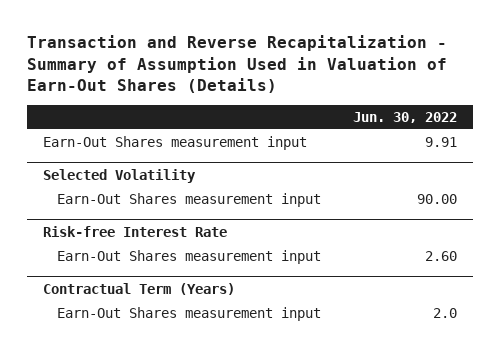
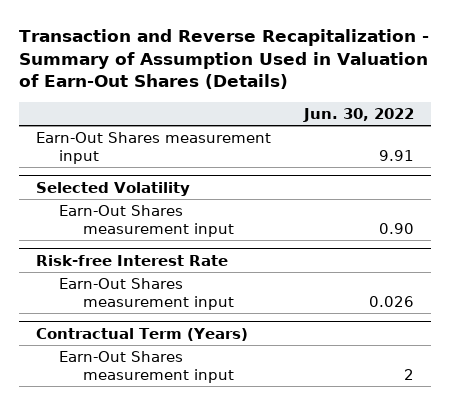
[417,194,458,205] 90.00 -> [379,222,415,234] 0.90
[425,251,458,262] 2.60 -> [369,295,415,307] 0.026
[433,308,458,319] 2.0 -> [404,368,415,380] 2

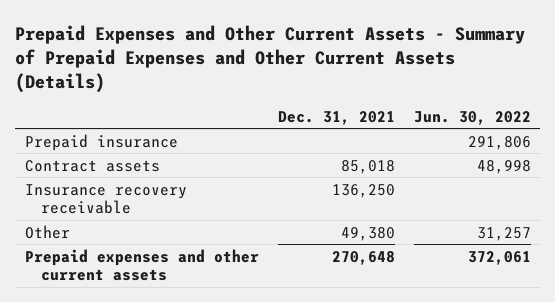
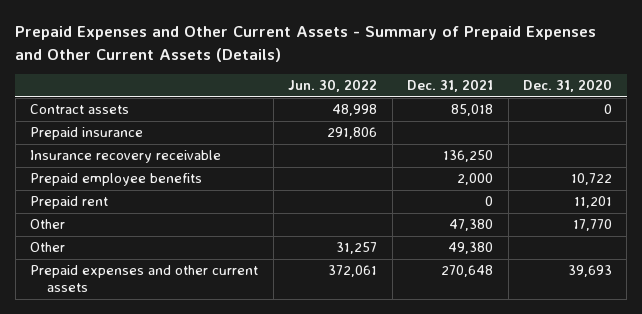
none -> [523,79,613,93] Dec. 31, 2020
[24,133,178,151] Prepaid insurance -> [30,127,144,141] Prepaid insurance
none -> [30,173,203,187] Prepaid employee benefits
none -> [30,196,109,210] Prepaid rent
none -> [30,219,66,230] Other

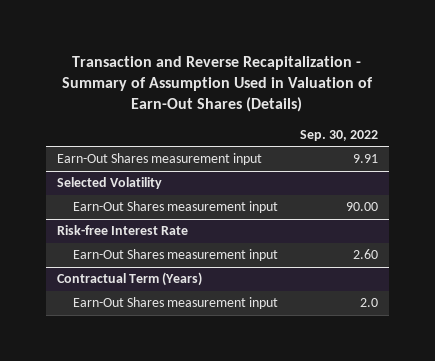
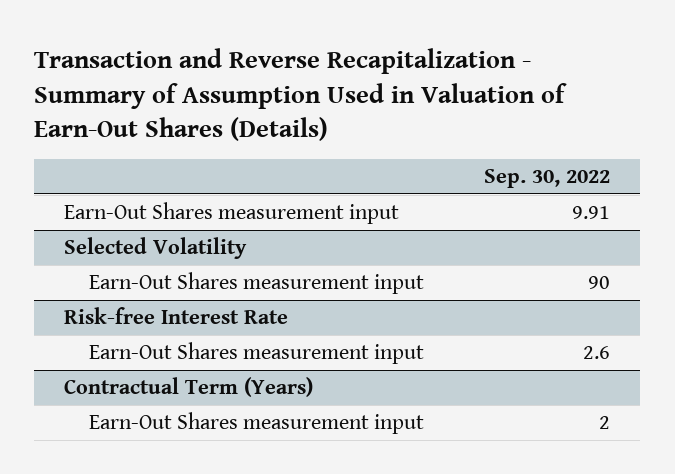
[345,202,378,212] 90.00 -> [588,276,611,290] 90
[352,249,378,260] 2.60 -> [583,346,611,360] 2.6
[359,298,378,308] 2.0 -> [599,416,611,430] 2

